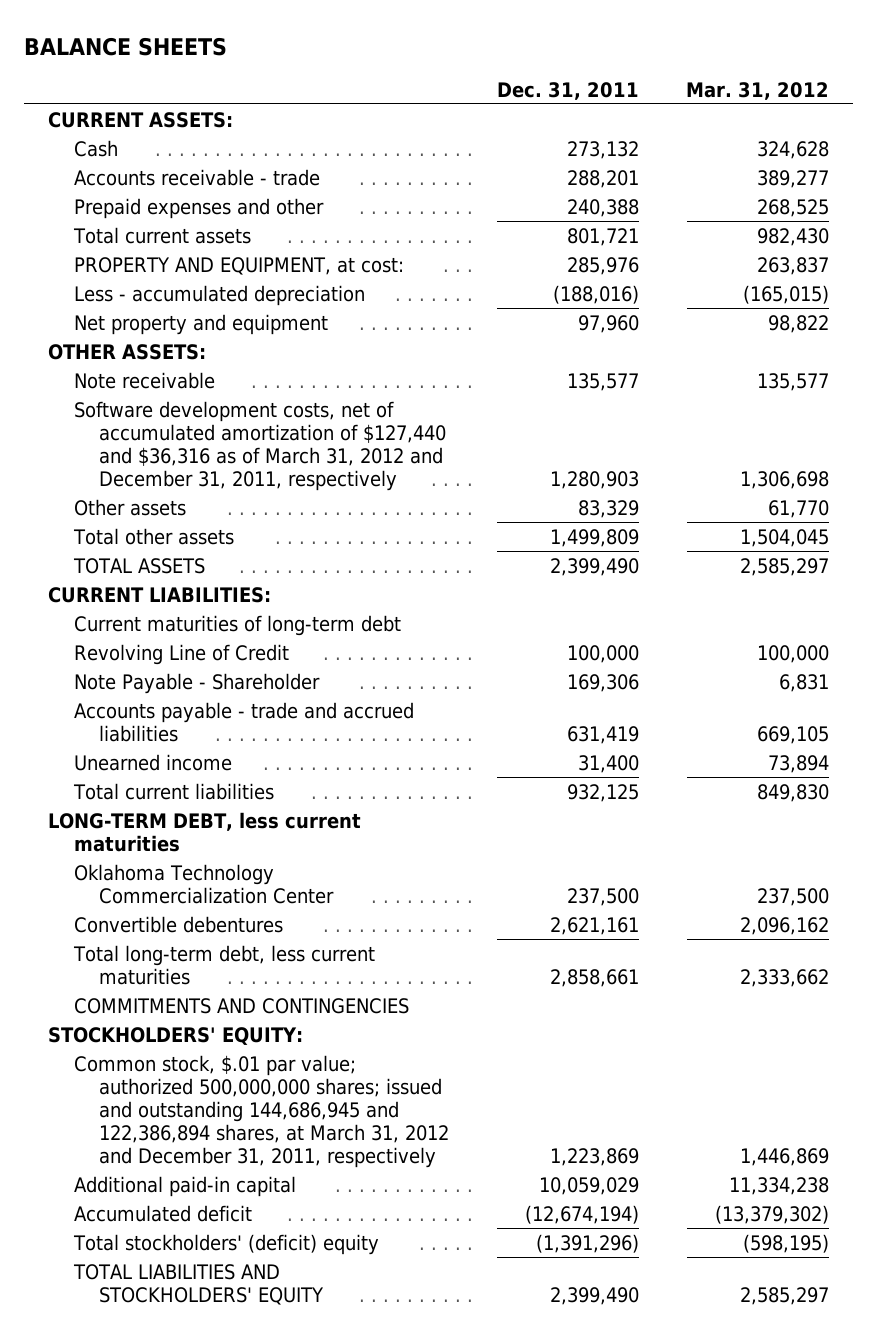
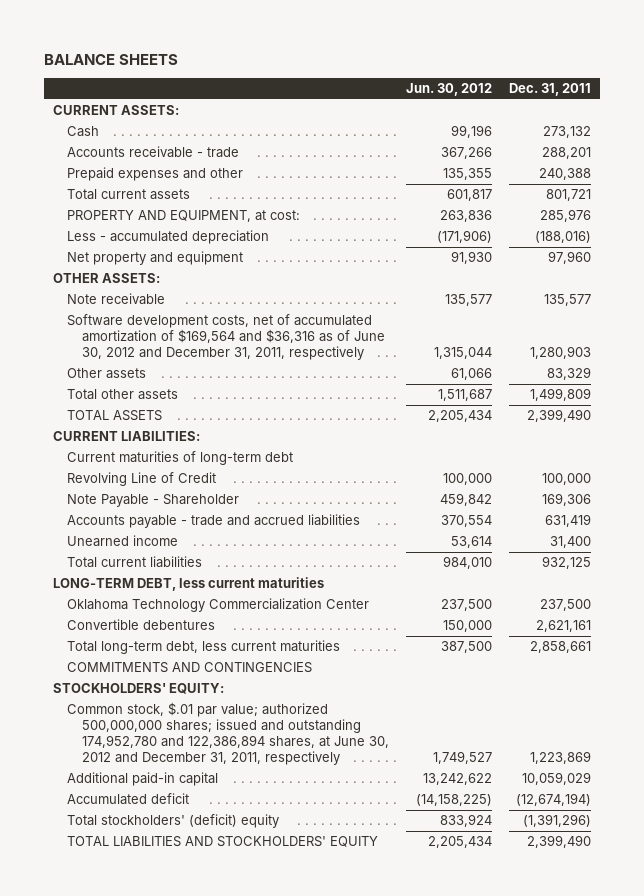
[686,81,830,100] Mar. 31, 2012 -> none
none -> [405,83,492,97] Jun. 30, 2012
[73,400,446,491] Software development costs, net of accumulated amortization of $127,440 and $36,316 as of March 31, 2012 and December 31, 2011, respectively -> [67,314,385,361] Software development costs, net of accumulated amortization of $169,564 and $36,316 as of June 30, 2012 and December 31, 2011, respectively
[73,1054,449,1168] Common stock, $.01 par value; authorized 500,000,000 shares; issued and outstanding 144,686,945 and 122,386,894 shares, at March 31, 2012 and December 31, 2011, respectively -> [67,702,389,766] Common stock, $.01 par value; authorized 500,000,000 shares; issued and outstanding 174,952,780 and 122,386,894 shares, at June 30, 2012 and December 31, 2011, respectively

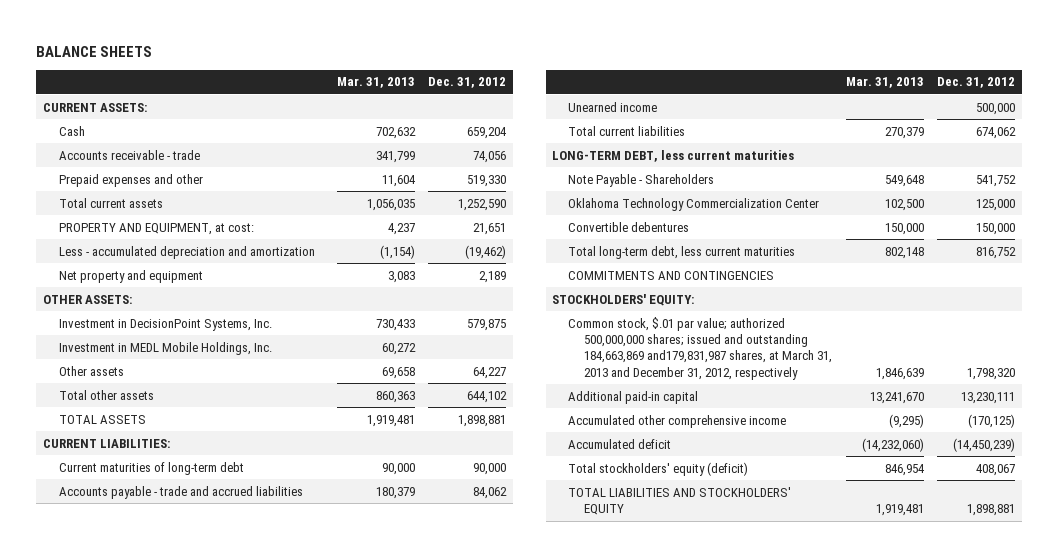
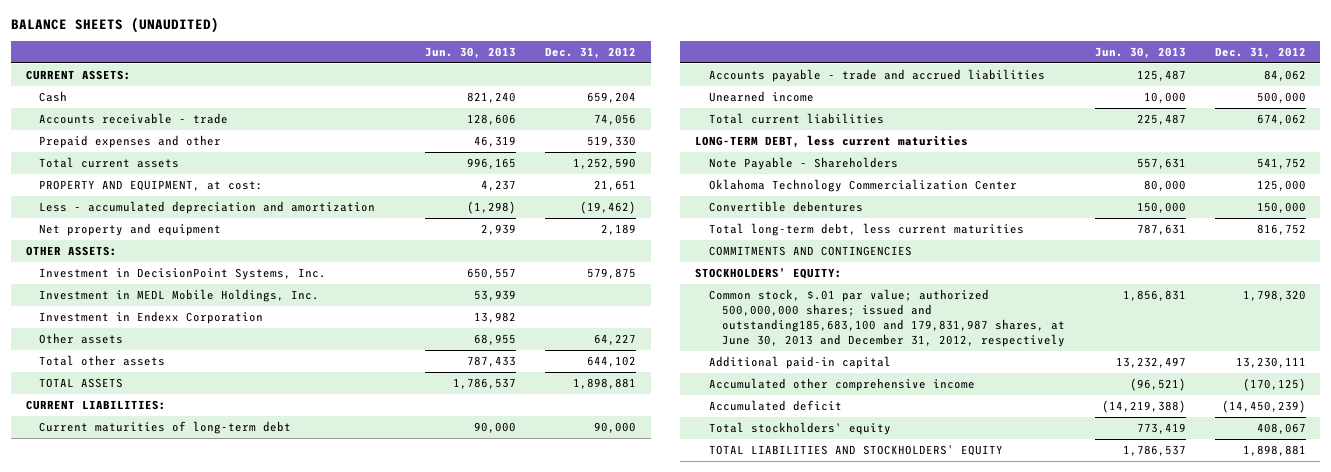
[36,45,153,57] BALANCE SHEETS -> [10,17,219,34] BALANCE SHEETS (UNAUDITED)
[336,77,415,89] Mar. 31, 2013 -> none
none -> [425,46,517,59] Jun. 30, 2013
none -> [39,311,264,325] Investment in Endexx Corporation
[568,316,833,380] Common stock, $.01 par value; authorized 500,000,000 shares; issued and outstanding 184,663,869 and179,831,987 shares, at March 31, 2013 and December 31, 2012, respectively -> [708,289,1066,347] Common stock, $.01 par value; authorized 500,000,000 shares; issued and outstanding185,683,100 and 179,831,987 shares, at June 30, 2013 and December 31, 2012, respectively
[568,461,749,476] Total stockholders' equity (deficit) -> [708,422,891,436] Total stockholders' equity

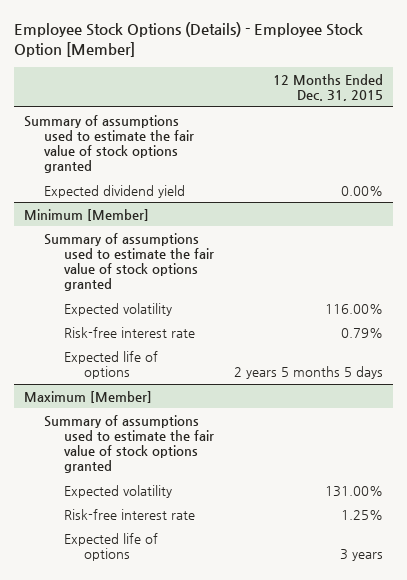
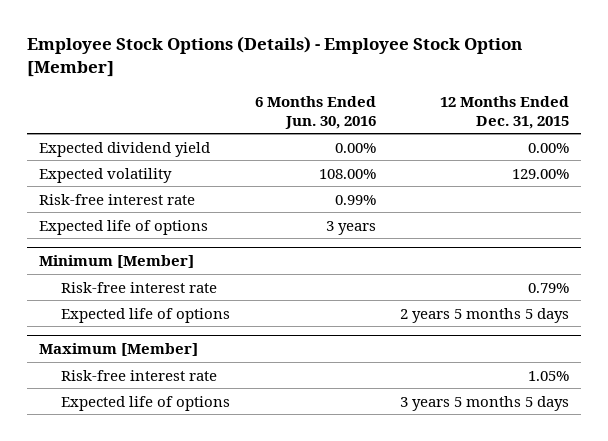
none -> [254,95,376,129] 6 Months Ended Jun. 30, 2016
[23,114,195,174] Summary of assumptions used to estimate the fair value of stock options granted -> none
none -> [39,167,173,183] Expected volatility
none -> [39,193,196,205] Risk-free interest rate
none -> [39,219,209,235] Expected life of options
[44,232,215,292] Summary of assumptions used to estimate the fair value of stock options granted -> none
[64,302,173,316] Expected volatility -> none
[44,414,215,474] Summary of assumptions used to estimate the fair value of stock options granted -> none
[64,484,173,498] Expected volatility -> none
[340,509,383,520] 1.25% -> [527,370,569,381] 1.05%
[339,548,383,561] 3 years -> [399,395,569,411] 3 years 5 months 5 days

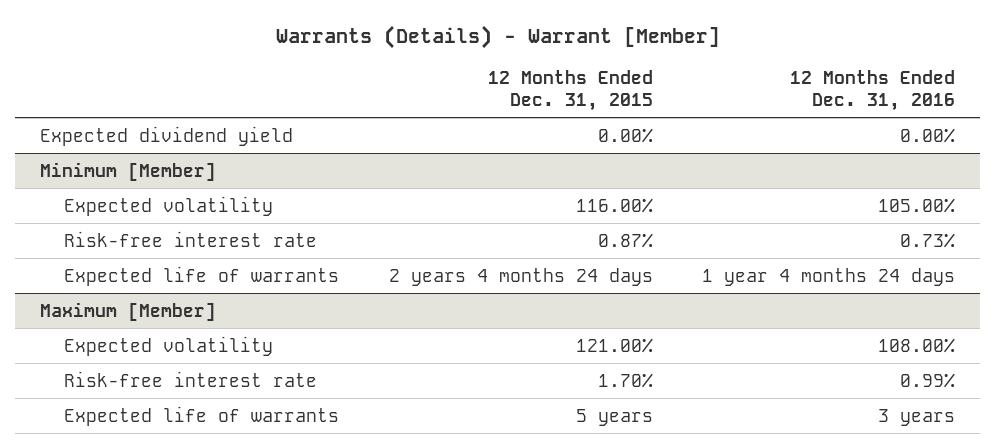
[26,36,522,78] Employee Stock Options (Details) - Employee Stock Option [Member] -> [275,24,720,49] Warrants (Details) - Warrant [Member]
[254,95,376,129] 6 Months Ended Jun. 30, 2016 -> none
none -> [790,70,956,111] 12 Months Ended Dec. 31, 2016
[39,167,173,183] Expected volatility -> none
[39,193,196,205] Risk-free interest rate -> none
[39,219,209,235] Expected life of options -> none
none -> [64,195,274,216] Expected volatility
[527,282,569,293] 0.79% -> [597,232,653,248] 0.87%
[61,307,231,323] Expected life of options -> [64,265,340,286] Expected life of warrants
[399,307,569,323] 2 years 5 months 5 days -> [388,267,653,286] 2 years 4 months 24 days
none -> [64,335,274,356] Expected volatility
[527,370,569,381] 1.05% -> [597,372,653,388] 1.70%
[61,395,231,411] Expected life of options -> [64,405,340,426] Expected life of warrants
[399,395,569,411] 3 years 5 months 5 days -> [575,408,653,426] 5 years

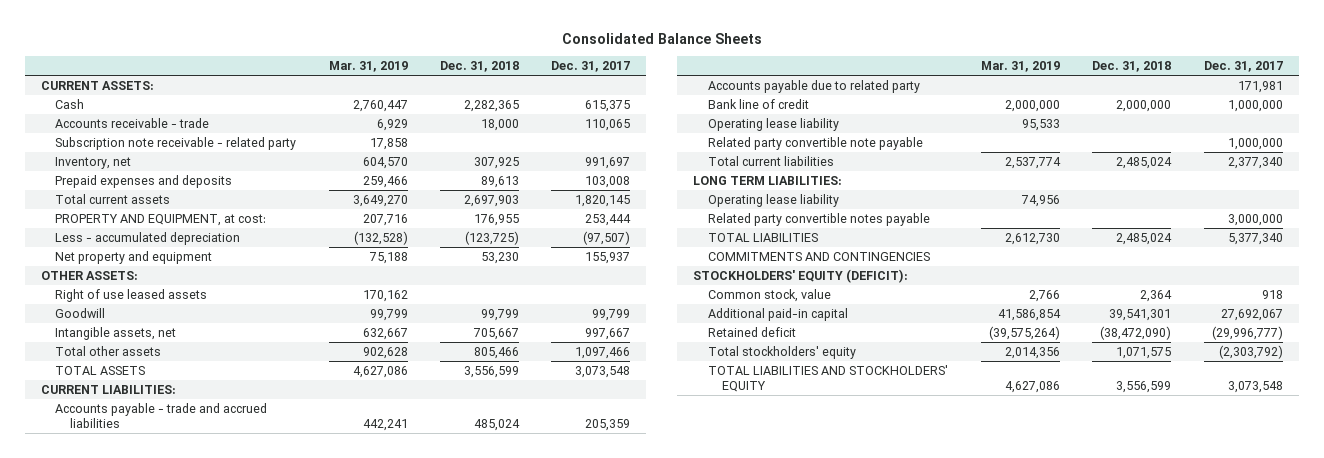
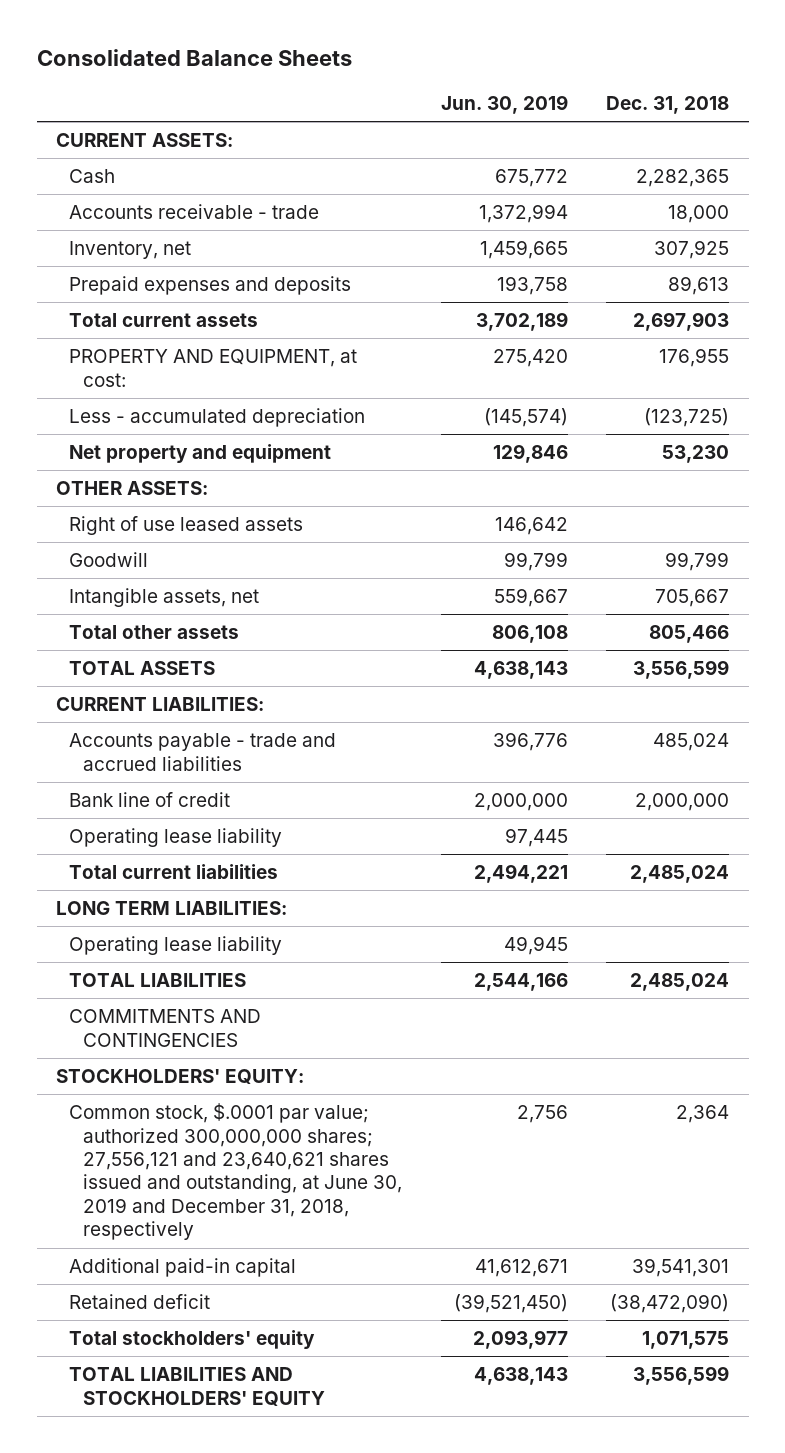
[328,61,408,73] Mar. 31, 2019 -> none
[551,61,631,73] Dec. 31, 2017 -> none
none -> [440,94,568,114] Jun. 30, 2019
[55,136,297,150] Subscription note receivable - related party -> none
[707,79,920,93] Accounts payable due to related party -> none
[707,136,923,150] Related party convertible note payable -> none
[707,212,930,226] Related party convertible notes payable -> none
[693,268,909,283] STOCKHOLDERS' EQUITY (DEFICIT): -> [55,1069,304,1085] STOCKHOLDERS' EQUITY:
[707,288,831,302] Common stock, value -> [69,1103,402,1241] Common stock, $.0001 par value; authorized 300,000,000 shares; 27,556,121 and 23,640,621 shares issued and outstanding, at June 30, 2019 and December 31, 2018, respectively

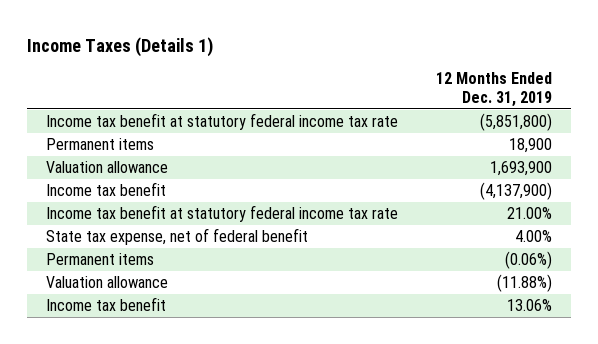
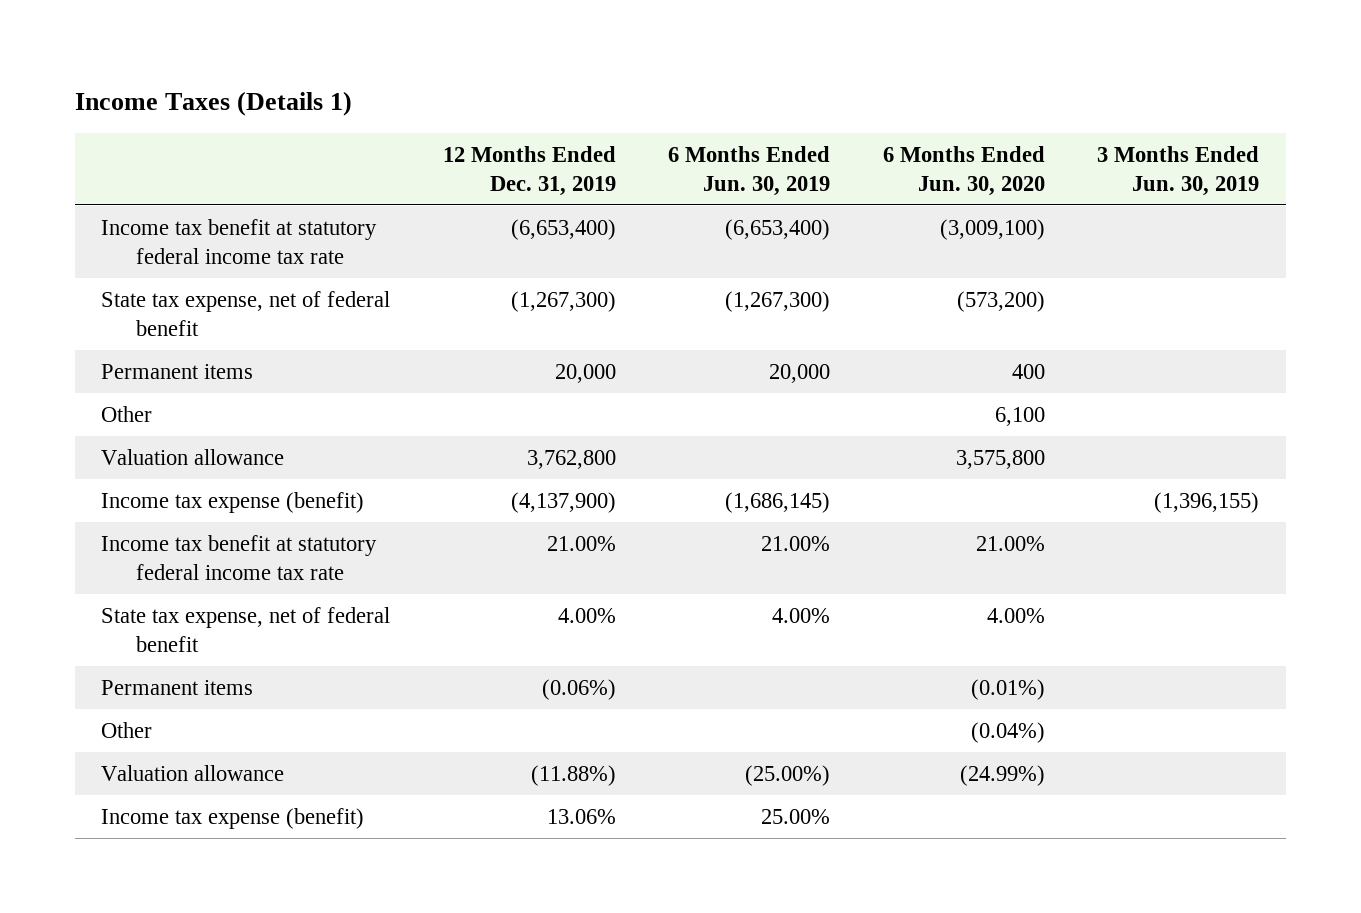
none -> [668,145,831,196] 6 Months Ended Jun. 30, 2019
none -> [882,145,1045,196] 6 Months Ended Jun. 30, 2020
none -> [1097,145,1260,196] 3 Months Ended Jun. 30, 2019
[480,113,553,132] (5,851,800) -> [510,218,616,240] (6,653,400)
none -> [101,290,391,336] State tax expense, net of federal benefit
[509,138,553,154] 18,900 -> [554,363,616,383] 20,000
none -> [101,405,153,422] Other
[490,161,553,177] 1,693,900 -> [526,449,616,469] 3,762,800
[46,182,167,197] Income tax benefit -> [101,491,365,513] Income tax expense (benefit)
none -> [101,721,153,738] Other
[46,297,167,312] Income tax benefit -> [101,807,365,829] Income tax expense (benefit)

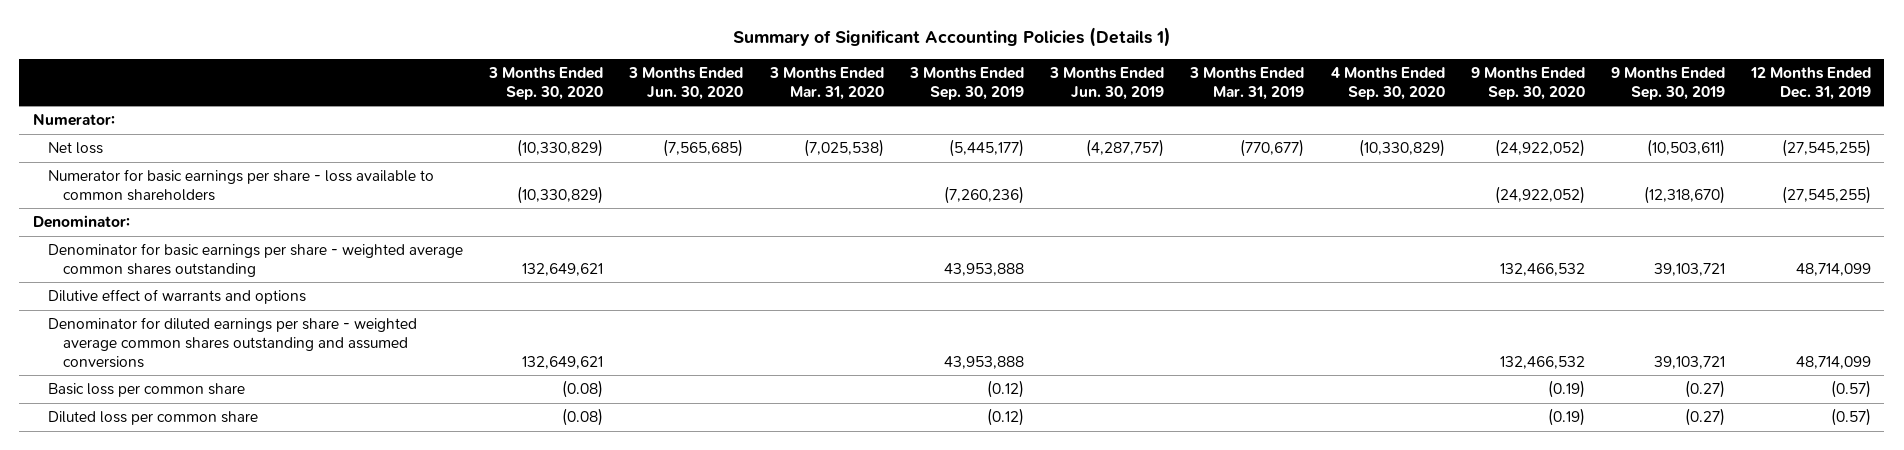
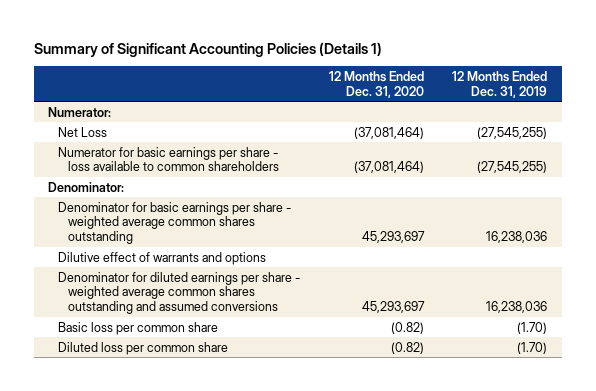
[488,66,604,100] 3 Months Ended Sep. 30, 2020 -> none
[628,66,744,100] 3 Months Ended Jun. 30, 2020 -> none
[768,66,884,100] 3 Months Ended Mar. 31, 2020 -> none
[908,66,1024,100] 3 Months Ended Sep. 30, 2019 -> none
[1049,66,1165,100] 3 Months Ended Jun. 30, 2019 -> none
[1189,66,1305,100] 3 Months Ended Mar. 31, 2019 -> none
[1330,66,1445,100] 4 Months Ended Sep. 30, 2020 -> none
[1470,66,1585,100] 9 Months Ended Sep. 30, 2020 -> none
[1611,66,1726,100] 9 Months Ended Sep. 30, 2019 -> none
none -> [328,70,424,98] 12 Months Ended Dec. 31, 2020
[48,141,104,154] Net loss -> [58,126,108,137] Net Loss
[1796,262,1872,276] 48,714,099 -> [486,231,548,244] 16,238,036
[1796,355,1872,369] 48,714,099 -> [486,301,548,314] 16,238,036
[1831,379,1872,398] (0.57) -> [517,321,548,334] (1.70)
[1831,407,1872,426] (0.57) -> [517,341,548,354] (1.70)

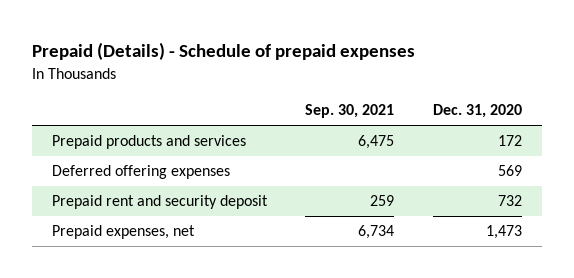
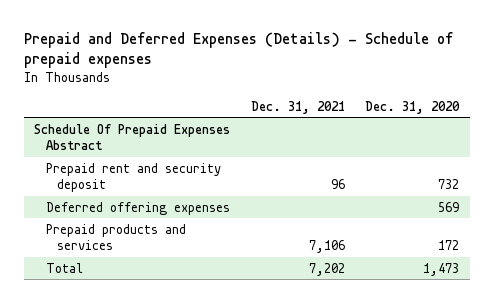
[32,42,416,61] Prepaid (Details) - Schedule of prepaid expenses -> [23,32,453,69] Prepaid and Deferred Expenses (Details) - Schedule of prepaid expenses
[305,104,395,119] Sep. 30, 2021 -> none
none -> [250,100,345,114] Dec. 31, 2021
none -> [34,123,231,151] Schedule Of Prepaid Expenses Abstract
[51,165,230,180] Deferred offering expenses -> [45,201,230,215] Deferred offering expenses
[51,135,246,150] Prepaid products and services -> [45,223,186,251] Prepaid products and services
[51,225,195,240] Prepaid expenses, net -> [45,262,83,273] Total

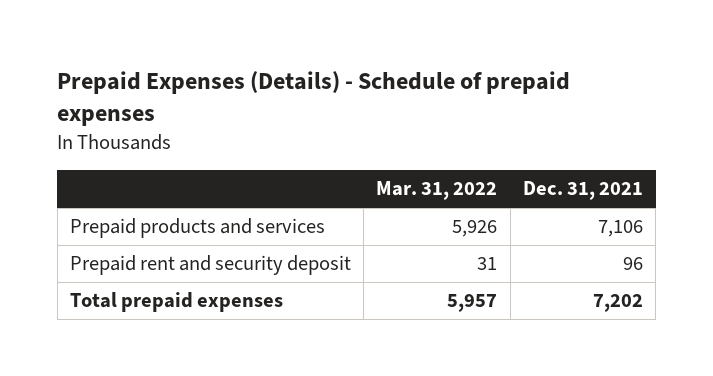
[23,32,453,69] Prepaid and Deferred Expenses (Details) - Schedule of prepaid expenses -> [57,71,571,127] Prepaid Expenses (Details) - Schedule of prepaid expenses
[365,100,461,114] Dec. 31, 2020 -> none
none -> [376,181,498,201] Mar. 31, 2022
[34,123,231,151] Schedule Of Prepaid Expenses Abstract -> none
[45,201,230,215] Deferred offering expenses -> none
[45,162,221,193] Prepaid rent and security deposit -> [69,255,351,276] Prepaid rent and security deposit
[45,262,83,273] Total -> [69,292,283,313] Total prepaid expenses

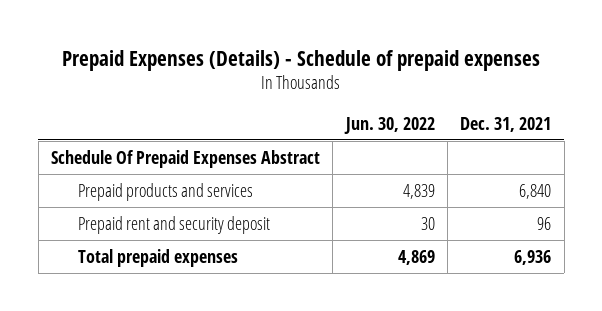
[376,181,498,201] Mar. 31, 2022 -> none
none -> [343,116,435,134] Jun. 30, 2022
none -> [51,149,321,168] Schedule Of Prepaid Expenses Abstract
[597,220,643,238] 7,106 -> [519,183,552,199] 6,840
[592,294,643,313] 7,202 -> [514,249,552,265] 6,936

